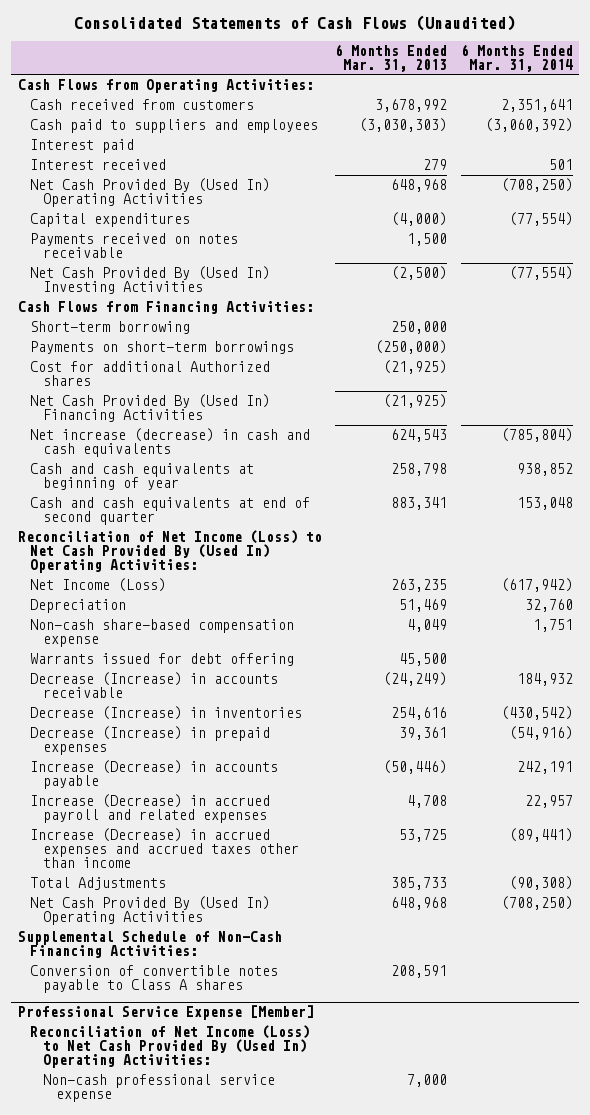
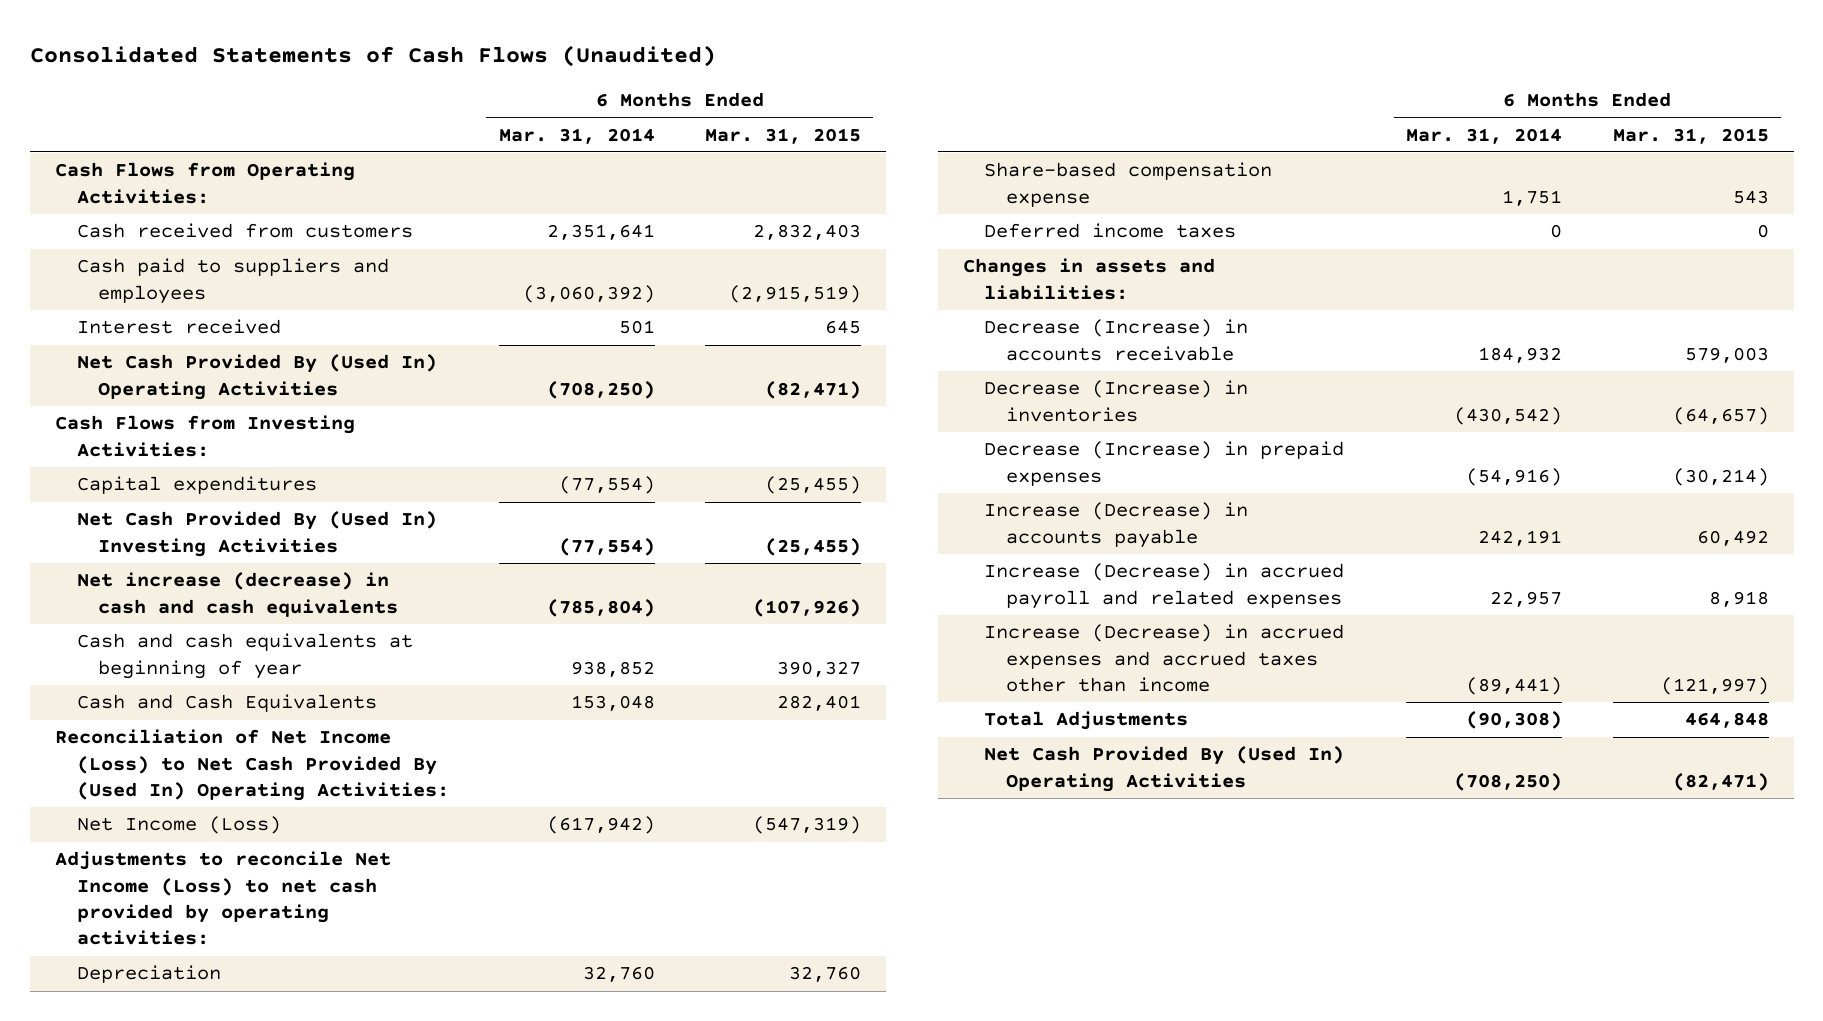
[335,43,448,72] 6 Months Ended Mar. 31, 2013 -> none
none -> [704,127,861,144] Mar. 31, 2015
[30,139,135,154] Interest paid -> none
none -> [54,415,355,457] Cash Flows from Investing Activities:
[30,233,239,259] Payments received on notes receivable -> none
[17,301,314,315] Cash Flows from Financing Activities: -> none
[30,321,191,335] Short-term borrowing -> none
[30,341,295,355] Payments on short-term borrowings -> none
[30,361,271,387] Cost for additional Authorized shares -> none
[30,394,271,423] Net Cash Provided By (Used In) Financing Activities -> none
[30,497,311,526] Cash and cash equivalents at end of second quarter -> [76,694,377,713] Cash and Cash Equivalents
none -> [54,851,391,946] Adjustments to reconcile Net Income (Loss) to net cash provided by operating activities:
[30,653,295,667] Warrants issued for debt offering -> none
[30,619,295,648] Non-cash share-based compensation expense -> [984,162,1273,207] Share-based compensation expense
none -> [984,223,1237,239] Deferred income taxes
none -> [962,258,1215,300] Changes in assets and liabilities:
[17,931,282,959] Supplemental Schedule of Non-Cash Financing Activities: -> none
[30,965,279,994] Conversion of convertible notes payable to Class A shares -> none
[17,1005,314,1021] Professional Service Expense [Member] -> none
[30,1025,311,1069] Reconciliation of Net Income (Loss) to Net Cash Provided By (Used In) Operating Activities: -> none
[43,1074,276,1103] Non-cash professional service expense -> none

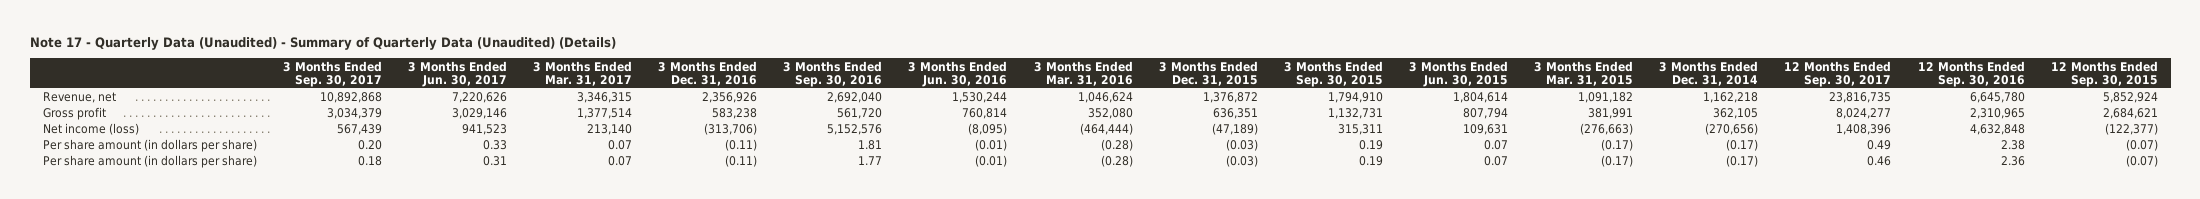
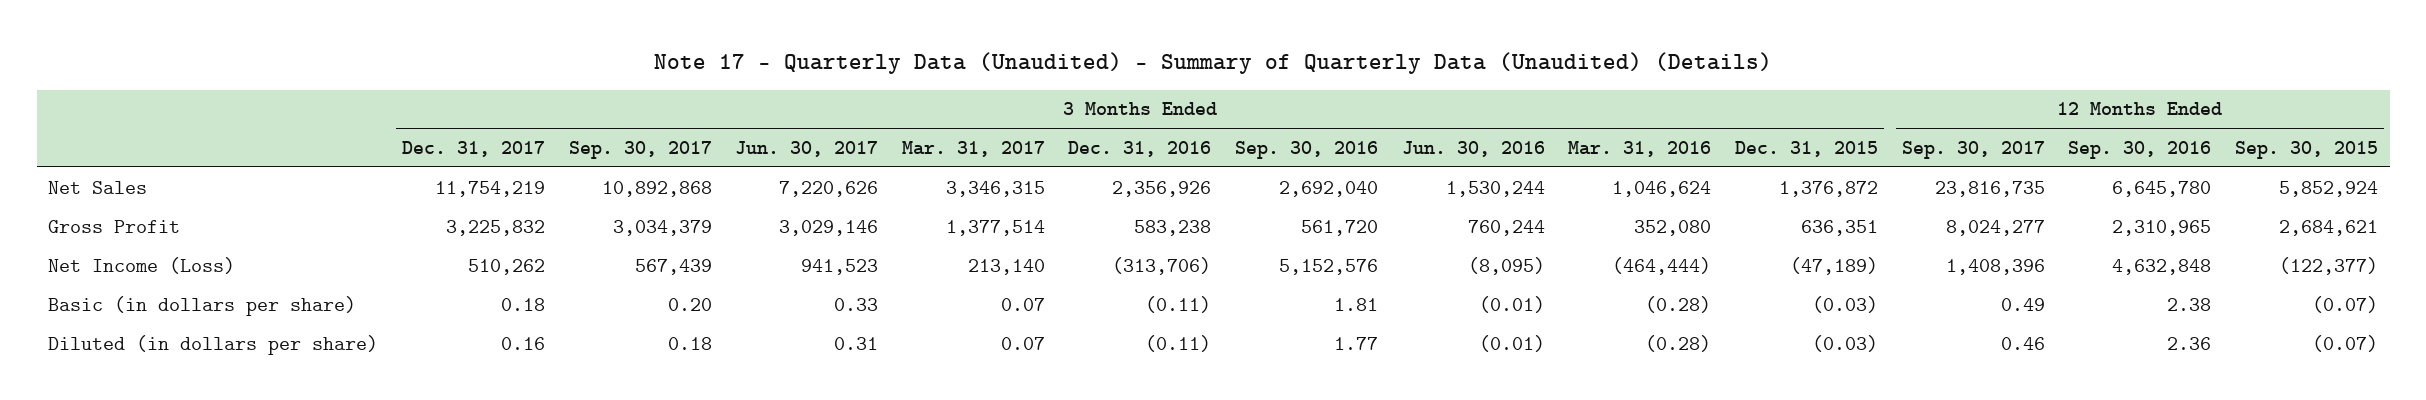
[1283,60,1383,87] 3 Months Ended Sep. 30, 2015 -> none
[1408,60,1508,87] 3 Months Ended Jun. 30, 2015 -> none
[1534,60,1634,86] 3 Months Ended Mar. 31, 2015 -> none
[1659,60,1759,86] 3 Months Ended Dec. 31, 2014 -> none
none -> [401,140,545,157] Dec. 31, 2017
[42,92,116,104] Revenue, net -> [48,180,148,194] Net Sales
[42,107,106,121] Gross profit -> [48,219,181,233] Gross Profit
[962,108,1008,120] 760,814 -> [1467,219,1545,236] 760,244
[42,123,139,136] Net income (loss) -> [48,256,236,274] Net Income (Loss)
[42,139,257,153] Per share amount (in dollars per share) -> [48,295,357,316] Basic (in dollars per share)
[42,155,257,169] Per share amount (in dollars per share) -> [48,334,379,355] Diluted (in dollars per share)

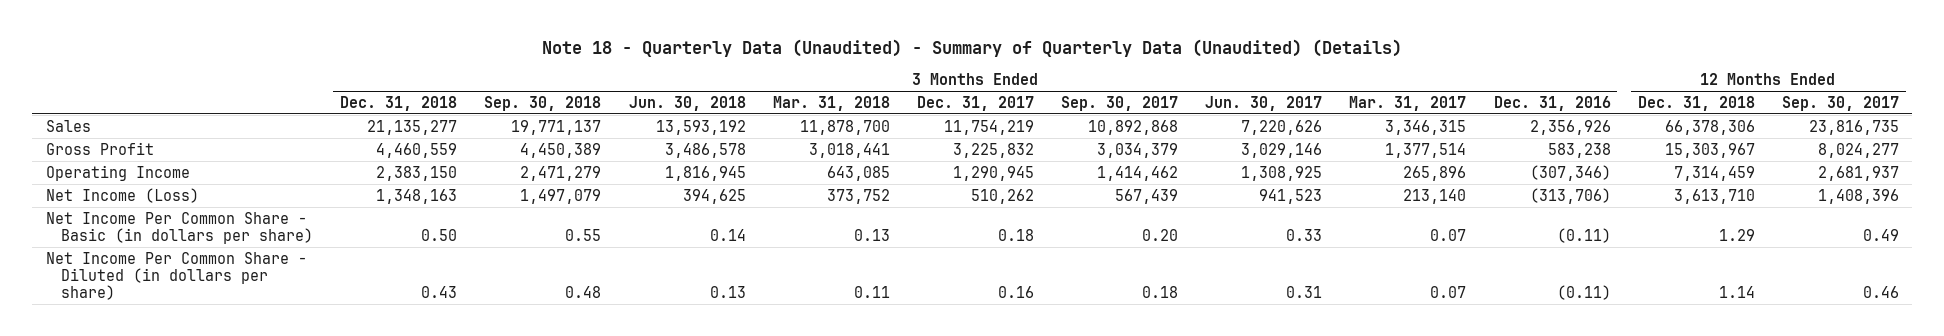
[654,51,1773,74] Note 17 - Quarterly Data (Unaudited) - Summary of Quarterly Data (Unaudited) (Details) -> [542,39,1403,58] Note 18 - Quarterly Data (Unaudited) - Summary of Quarterly Data (Unaudited) (Details)
[1235,140,1379,159] Sep. 30, 2016 -> none
[1401,140,1545,157] Jun. 30, 2016 -> none
[1568,140,1712,157] Mar. 31, 2016 -> none
[1734,140,1878,157] Dec. 31, 2015 -> none
[2068,140,2212,159] Sep. 30, 2016 -> none
[2234,140,2378,159] Sep. 30, 2015 -> none
none -> [340,95,458,111] Dec. 31, 2018
none -> [484,95,602,111] Sep. 30, 2018
none -> [628,95,746,111] Jun. 30, 2018
none -> [772,95,890,111] Mar. 31, 2018
none -> [1637,95,1755,111] Dec. 31, 2018
[48,180,148,194] Net Sales -> [45,119,91,132] Sales
none -> [45,164,190,181] Operating Income
[48,295,357,316] Basic (in dollars per share) -> [45,211,314,244] Net Income Per Common Share - Basic (in dollars per share)
[48,334,379,355] Diluted (in dollars per share) -> [45,251,307,300] Net Income Per Common Share - Diluted (in dollars per share)

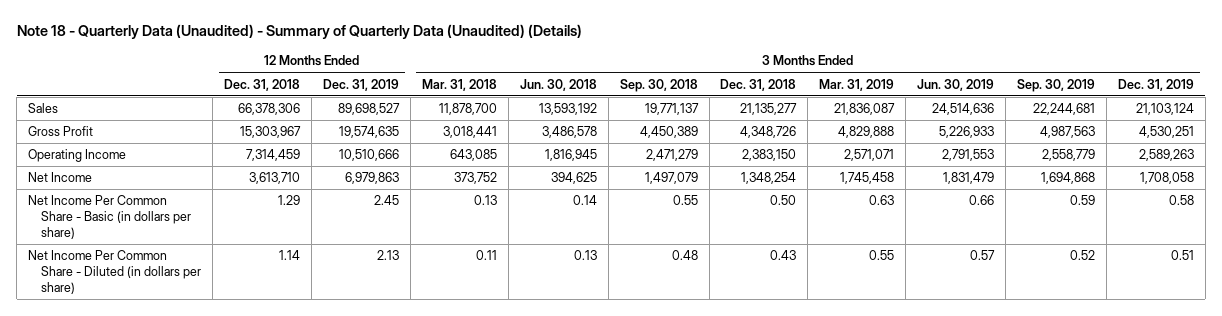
[916,95,1034,111] Dec. 31, 2017 -> none
[1061,95,1179,111] Sep. 30, 2017 -> none
[1205,95,1323,111] Jun. 30, 2017 -> none
[1349,95,1467,111] Mar. 31, 2017 -> none
[1493,95,1611,111] Dec. 31, 2016 -> none
[1781,95,1899,111] Sep. 30, 2017 -> none
none -> [323,78,400,91] Dec. 31, 2019
none -> [819,78,895,91] Mar. 31, 2019
none -> [917,78,995,91] Jun. 30, 2019
none -> [1016,78,1095,92] Sep. 30, 2019
none -> [1117,78,1194,91] Dec. 31, 2019
[376,142,458,158] 4,460,559 -> [740,126,797,139] 4,348,726
[45,187,199,203] Net Income (Loss) -> [28,172,93,183] Net Income
[376,188,458,204] 1,348,163 -> [741,172,797,185] 1,348,254

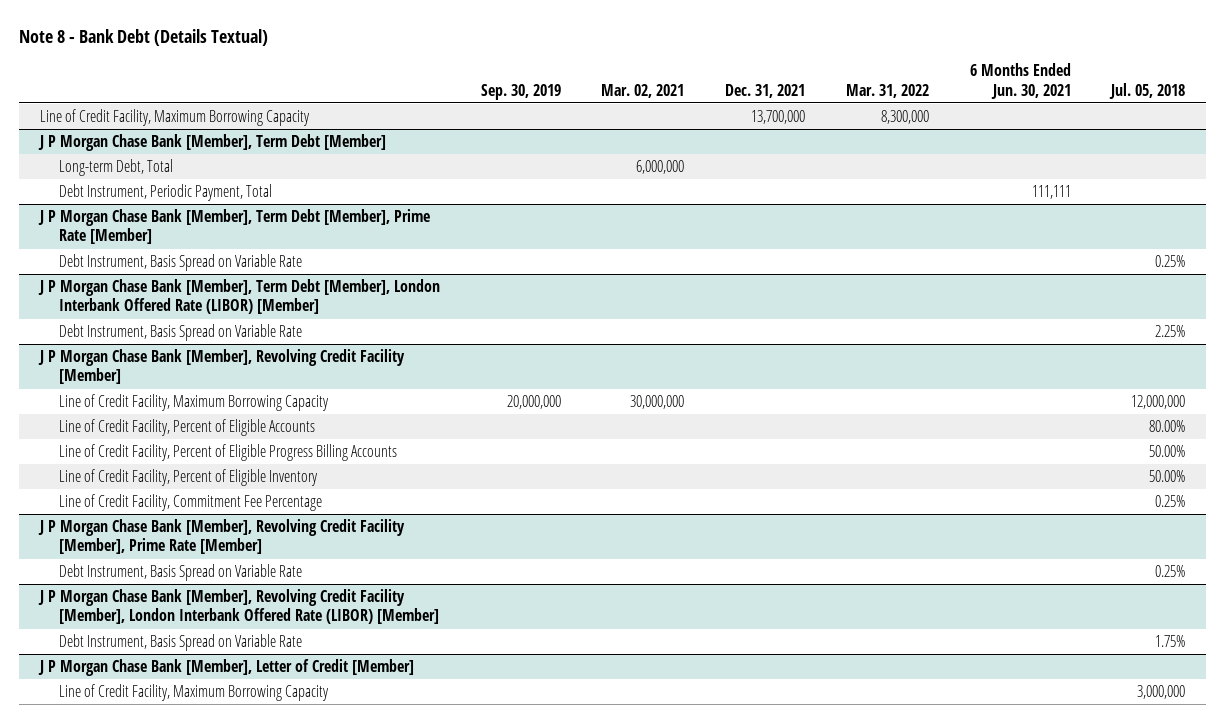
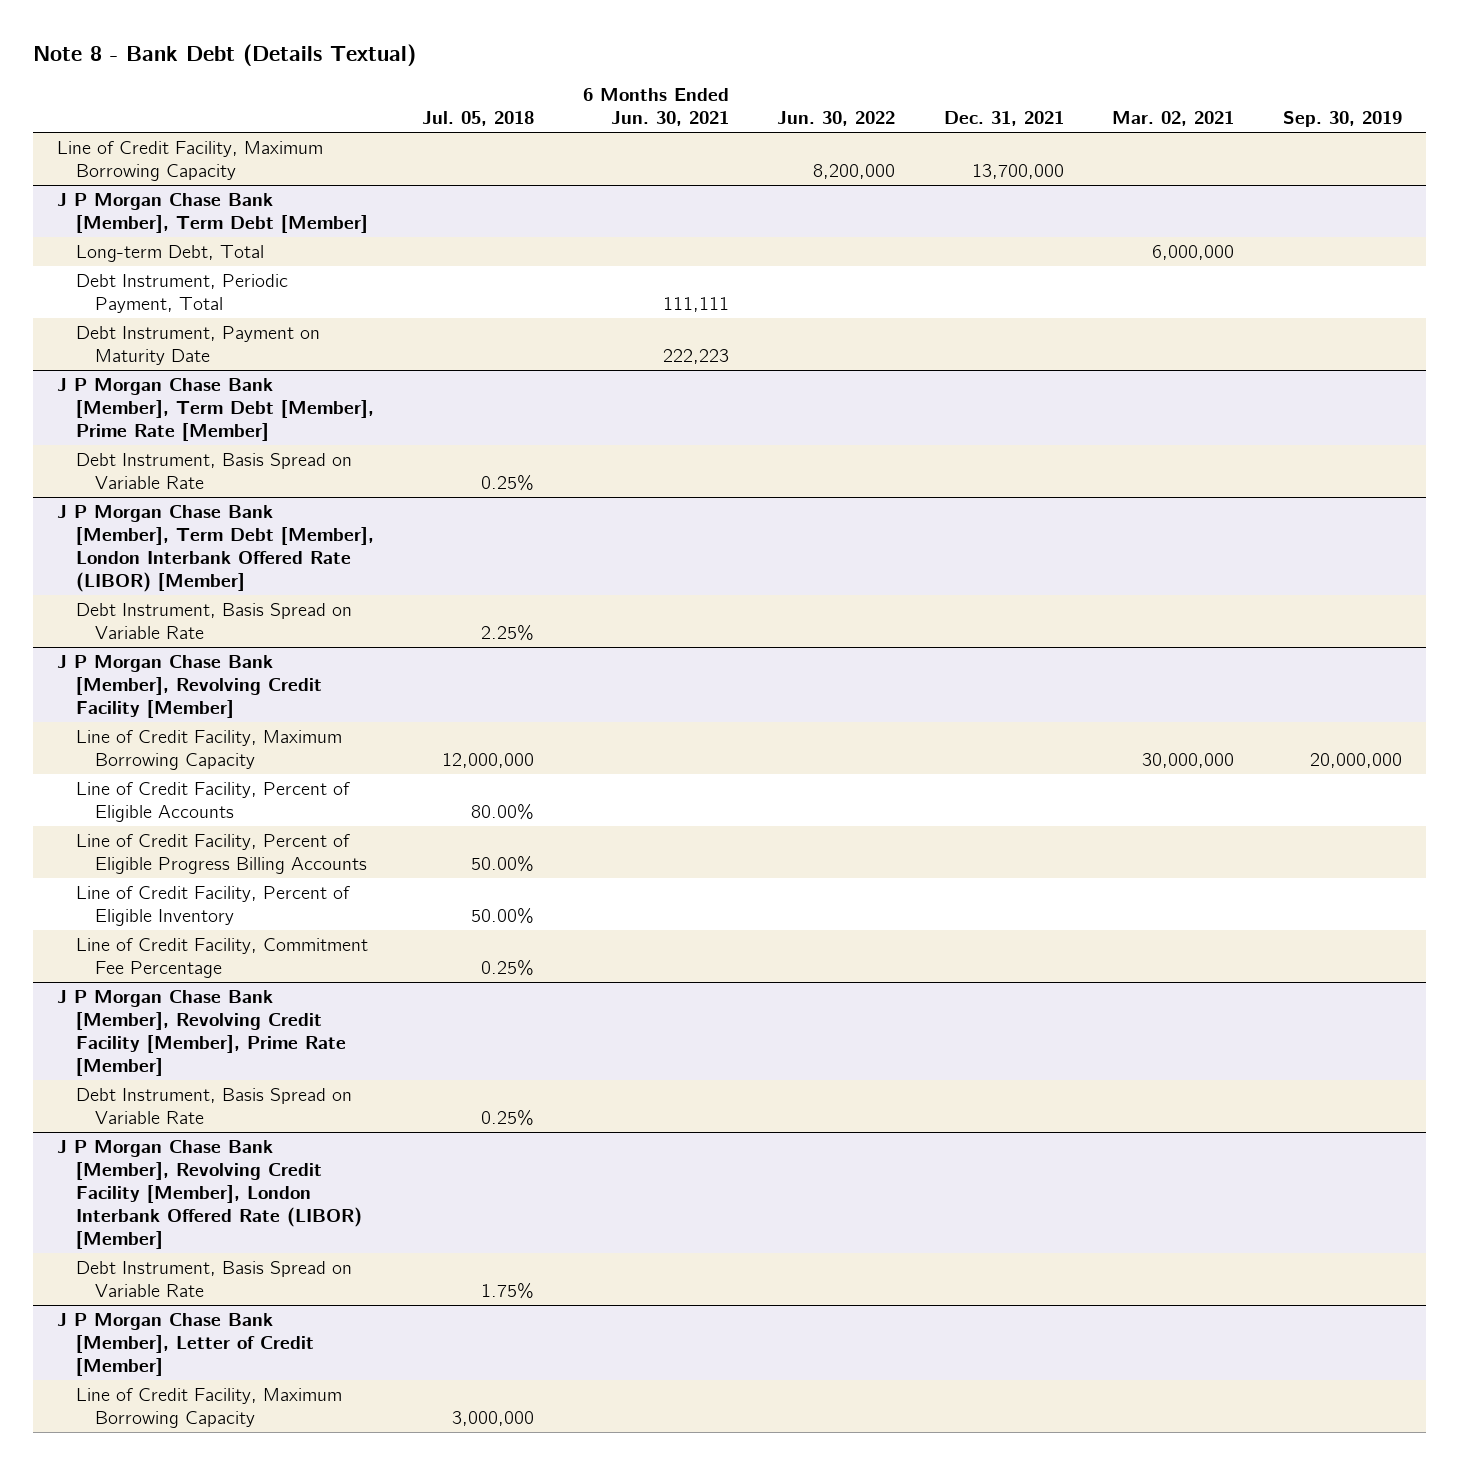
[845,83,929,98] Mar. 31, 2022 -> none
none -> [777,110,896,126] Jun. 30, 2022
none -> [75,326,320,365] Debt Instrument, Payment on Maturity Date

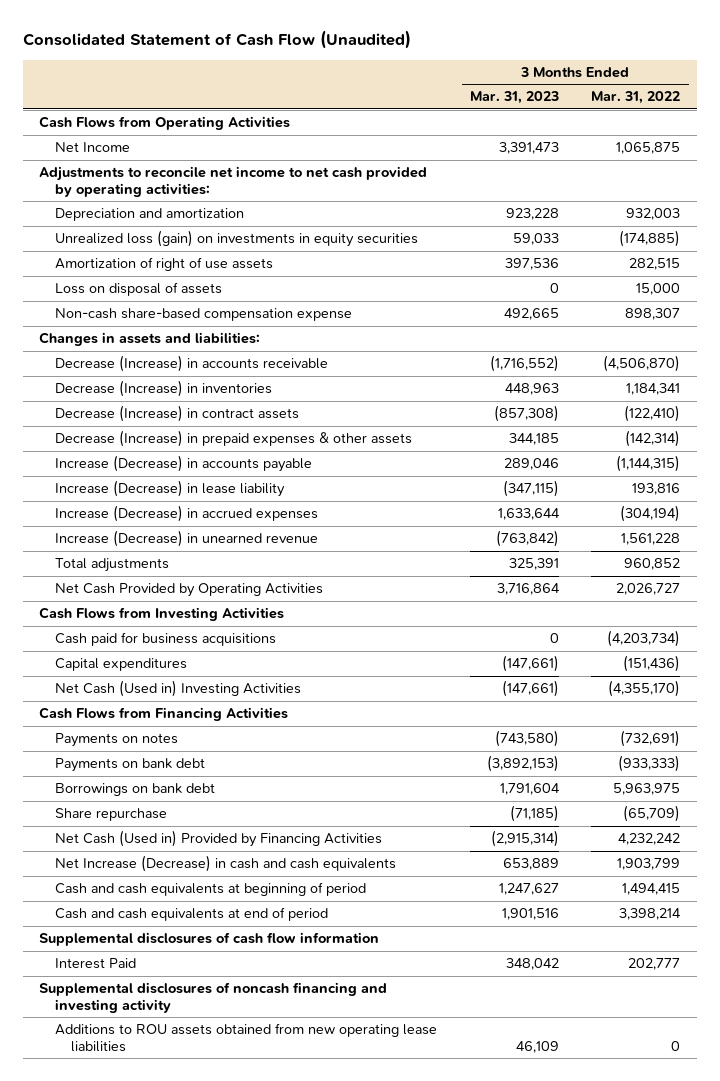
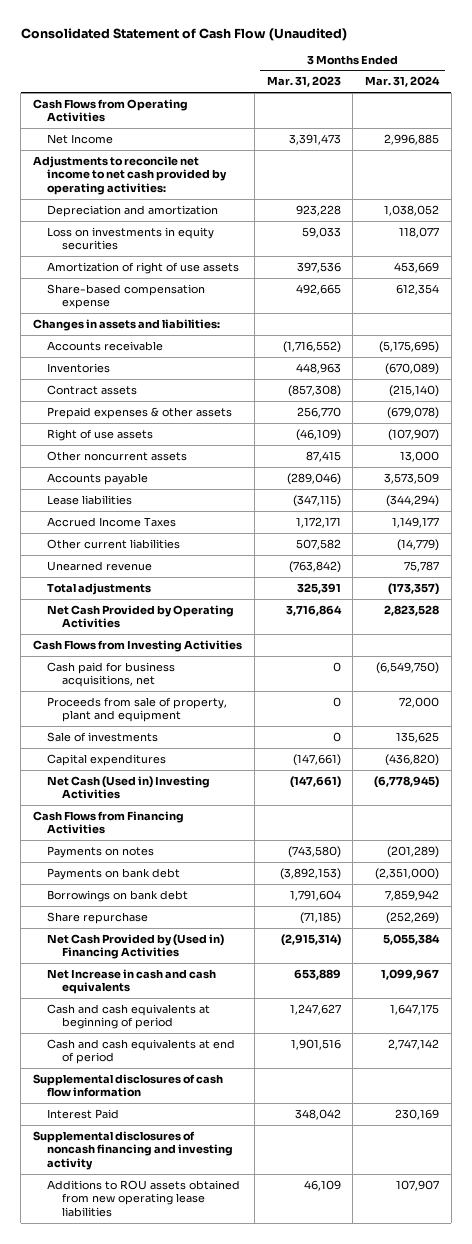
[591,91,681,105] Mar. 31, 2022 -> none
none -> [365,76,441,88] Mar. 31, 2024
[55,230,419,248] Unrealized loss (gain) on investments in equity securities -> [47,226,215,251] Loss on investments in equity securities
[55,282,223,297] Loss on disposal of assets -> none
[55,308,353,322] Non-cash share-based compensation expense -> [47,283,206,310] Share-based compensation expense
[55,505,319,523] Increase (Decrease) in accrued expenses -> none
[55,355,329,373] Decrease (Increase) in accounts receivable -> [47,340,164,351] Accounts receivable
[55,380,273,398] Decrease (Increase) in inventories -> [47,362,111,373] Inventories
[55,405,300,423] Decrease (Increase) in contract assets -> [47,384,138,395] Contract assets
[55,430,413,448] Decrease (Increase) in prepaid expenses & other assets -> [47,406,233,419] Prepaid expenses & other assets
[508,433,559,446] 344,185 -> [296,406,341,418] 256,770
none -> [47,428,154,441] Right of use assets
none -> [47,450,188,461] Other noncurrent assets
[55,455,313,473] Increase (Decrease) in accounts payable -> [47,472,149,485] Accounts payable
[503,458,559,471] 289,046 -> [286,472,341,485] (289,046)
[55,480,286,498] Increase (Decrease) in lease liability -> [47,494,133,505] Lease liabilities
none -> [47,516,177,527] Accrued Income Taxes
none -> [47,538,181,549] Other current liabilities
[55,530,319,548] Increase (Decrease) in unearned revenue -> [47,560,153,571] Unearned revenue
[55,632,277,647] Cash paid for business acquisitions -> [47,661,176,688] Cash paid for business acquisitions, net
none -> [47,696,228,723] Proceeds from sale of property, plant and equipment
none -> [47,731,159,742] Sale of investments
[55,830,383,848] Net Cash (Used in) Provided by Financing Activities -> [47,933,225,960] Net Cash Provided by (Used in) Financing Activities
[55,855,397,873] Net Increase (Decrease) in cash and cash equivalents -> [47,968,217,995] Net Increase in cash and cash equivalents

